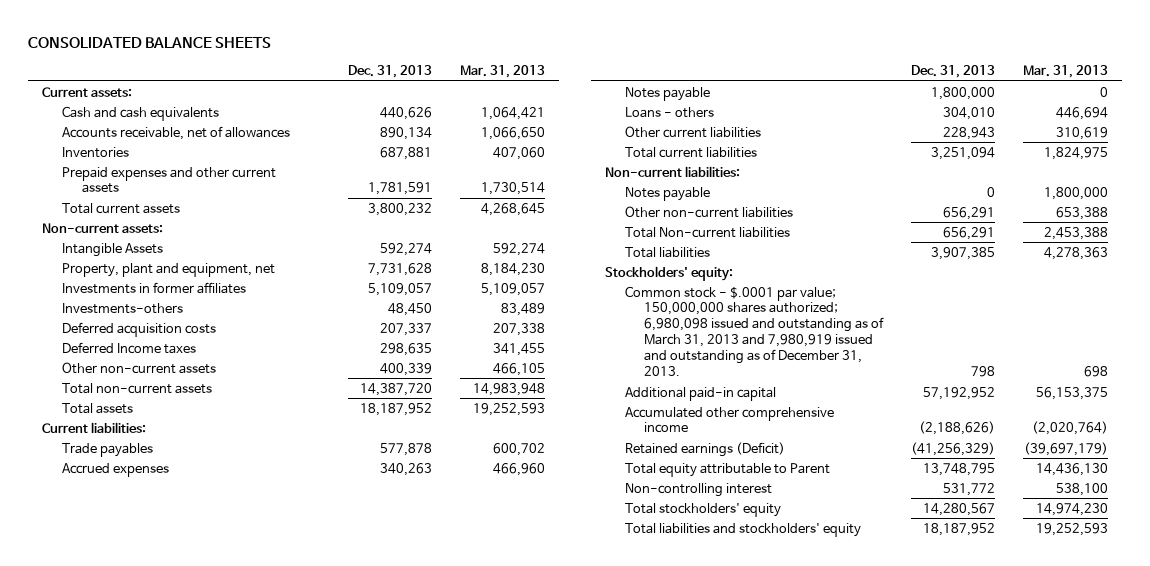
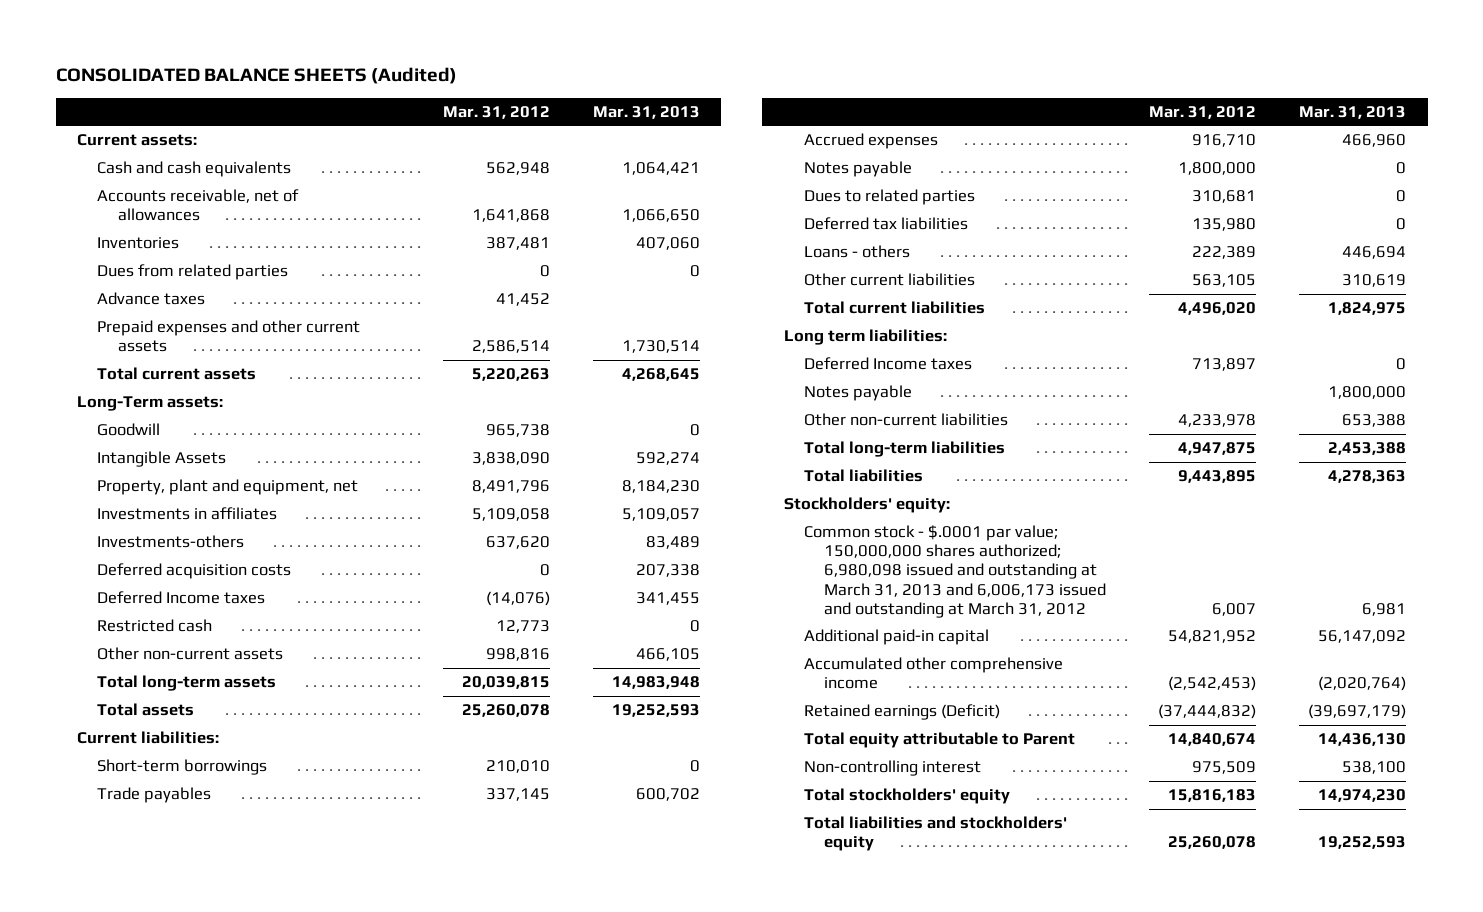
[28,37,272,49] CONSOLIDATED BALANCE SHEETS -> [55,67,457,85] CONSOLIDATED BALANCE SHEETS (Audited)
[348,65,433,79] Dec. 31, 2013 -> none
none -> [442,105,550,119] Mar. 31, 2012
none -> [97,264,289,281] Dues from related parties
none -> [97,292,206,306] Advance taxes
[42,222,164,233] Non-current assets: -> none
none -> [77,396,224,412] Long-Term assets:
none -> [97,423,161,437] Goodwill
[61,281,246,294] Investments in former affiliates -> [97,507,278,521] Investments in affiliates
none -> [97,619,213,633] Restricted cash
[61,382,212,394] Total non-current assets -> [97,675,277,692] Total long-term assets
none -> [97,759,268,776] Short-term borrowings
none -> [803,189,975,206] Dues to related parties
none -> [803,217,968,231] Deferred tax liabilities
[605,165,741,177] Non-current liabilities: -> none
none -> [783,329,947,346] Long term liabilities:
none -> [803,357,972,371] Deferred Income taxes
[624,226,790,238] Total Non-current liabilities -> [803,441,1005,458] Total long-term liabilities
[624,285,885,377] Common stock - $.0001 par value; 150,000,000 shares authorized; 6,980,098 issued and outstanding as of March 31, 2013 and 7,980,919 issued and outstanding as of December 31, 2013. -> [803,525,1107,618] Common stock - $.0001 par value; 150,000,000 shares authorized; 6,980,098 issued and outstanding at March 31, 2013 and 6,006,173 issued and outstanding at March 31, 2012
[1084,366,1109,378] 698 -> [1362,602,1407,616] 6,981
[1036,386,1109,400] 56,153,375 -> [1318,630,1407,644] 56,147,092

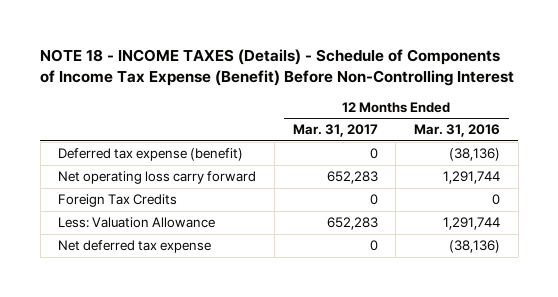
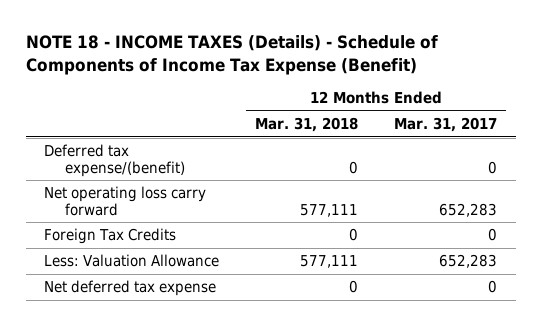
[40,49,515,87] NOTE 18 - INCOME TAXES (Details) - Schedule of Components of Income Tax Expense (Benefit) Before Non-Controlling Interest -> [26,35,439,75] NOTE 18 - INCOME TAXES (Details) - Schedule of Components of Income Tax Expense (Benefit)
[414,124,501,138] Mar. 31, 2016 -> none
none -> [255,116,359,132] Mar. 31, 2018
[58,148,244,162] Deferred tax expense (benefit) -> [44,144,185,177] Deferred tax expense/(benefit)

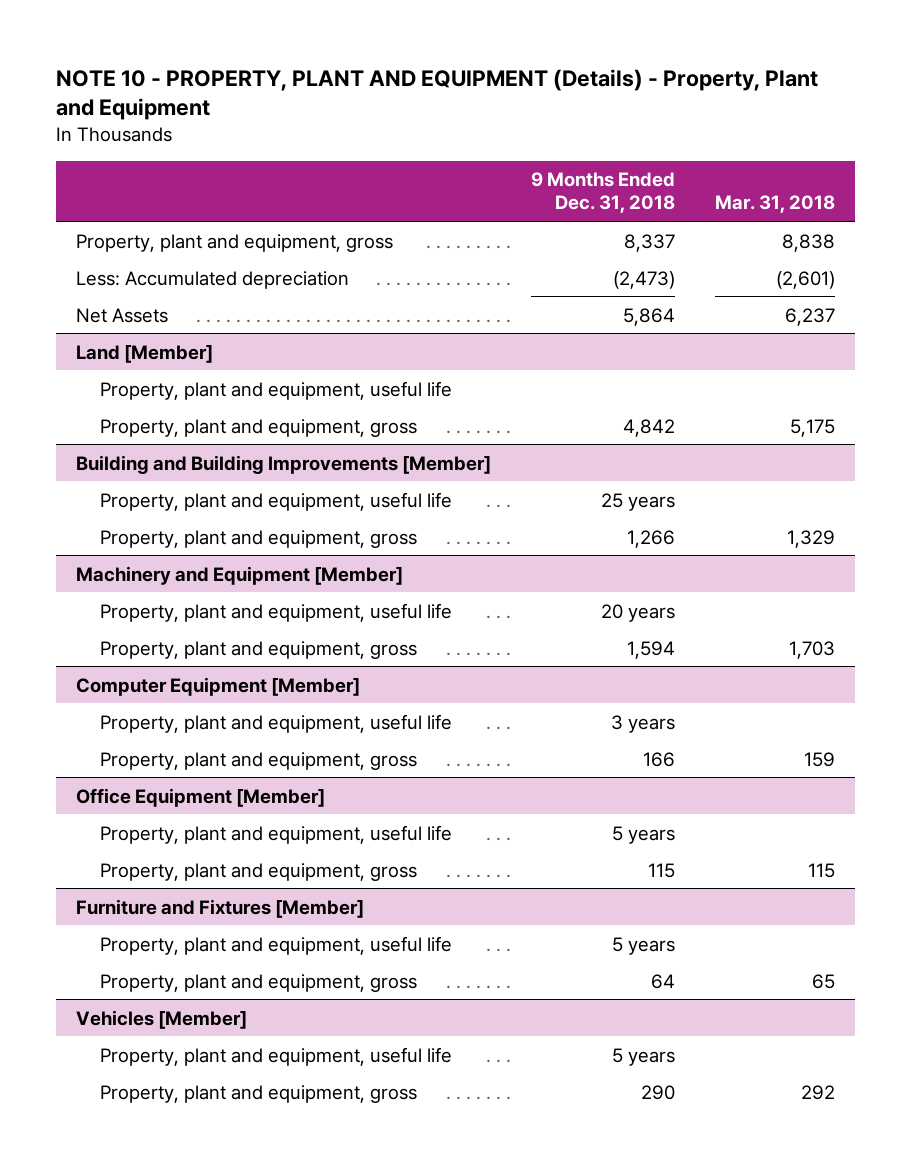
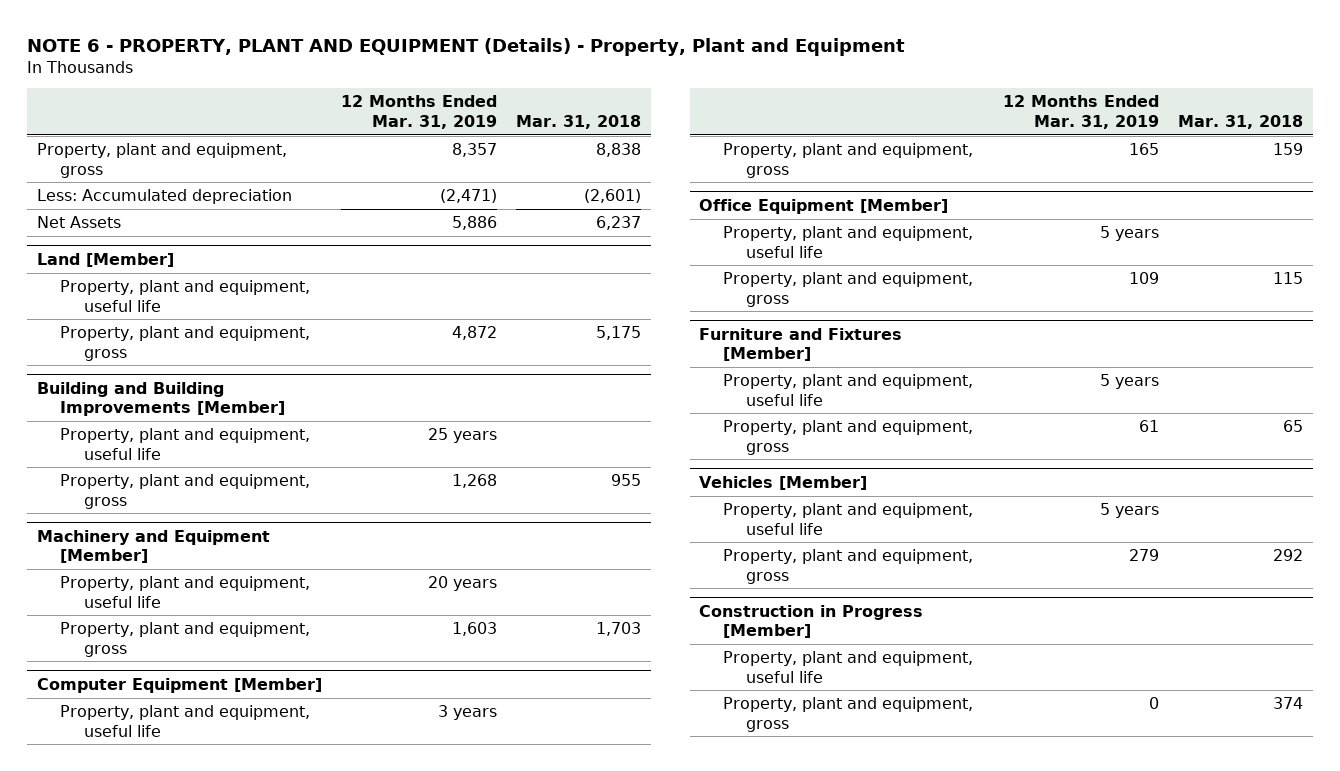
[55,68,818,121] NOTE 10 - PROPERTY, PLANT AND EQUIPMENT (Details) - Property, Plant and Equipment -> [27,37,906,56] NOTE 6 - PROPERTY, PLANT AND EQUIPMENT (Details) - Property, Plant and Equipment
[530,172,675,214] 9 Months Ended Dec. 31, 2018 -> none
none -> [340,95,497,129] 12 Months Ended Mar. 31, 2019
[786,529,835,548] 1,329 -> [610,474,641,487] 955
none -> [699,604,924,639] Construction in Progress [Member]
none -> [722,651,973,683] Property, plant and equipment, useful life
none -> [722,697,973,732] Property, plant and equipment, gross

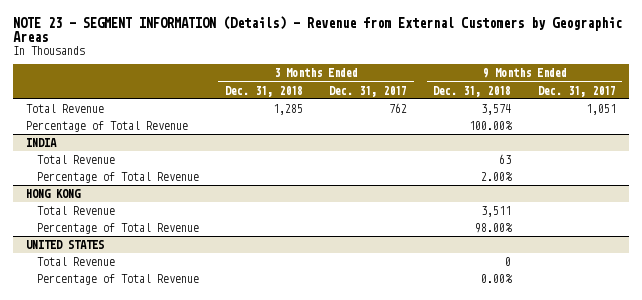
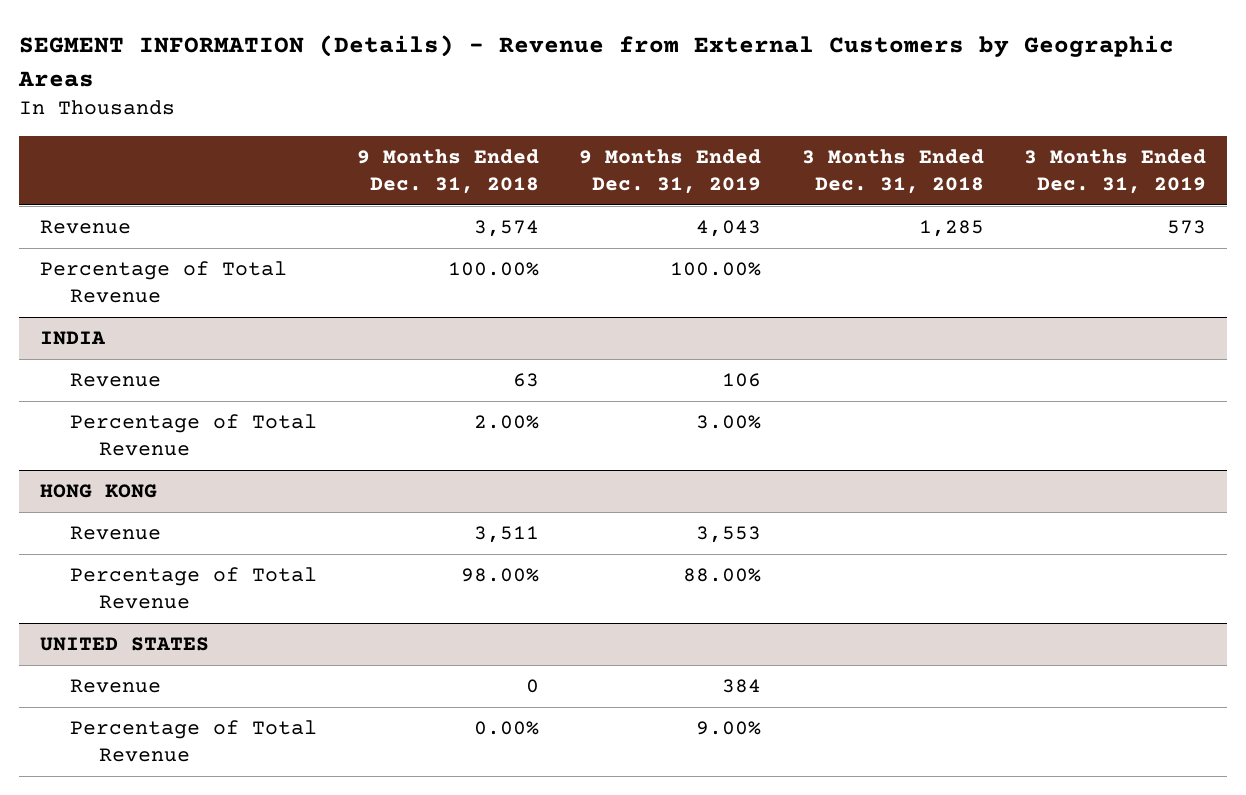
[13,15,623,43] NOTE 23 - SEGMENT INFORMATION (Details) - Revenue from External Customers by Geographic Areas -> [18,35,1175,87] SEGMENT INFORMATION (Details) - Revenue from External Customers by Geographic Areas
[329,85,408,97] Dec. 31, 2017 -> none
[537,85,616,97] Dec. 31, 2017 -> none
none -> [579,149,762,194] 9 Months Ended Dec. 31, 2019
none -> [1024,149,1207,194] 3 Months Ended Dec. 31, 2019
[26,103,105,113] Total Revenue -> [39,220,131,235] Revenue
[36,154,115,164] Total Revenue -> [69,373,161,388] Revenue
[36,205,115,215] Total Revenue -> [69,526,161,541] Revenue
[36,256,115,266] Total Revenue -> [69,679,161,694] Revenue

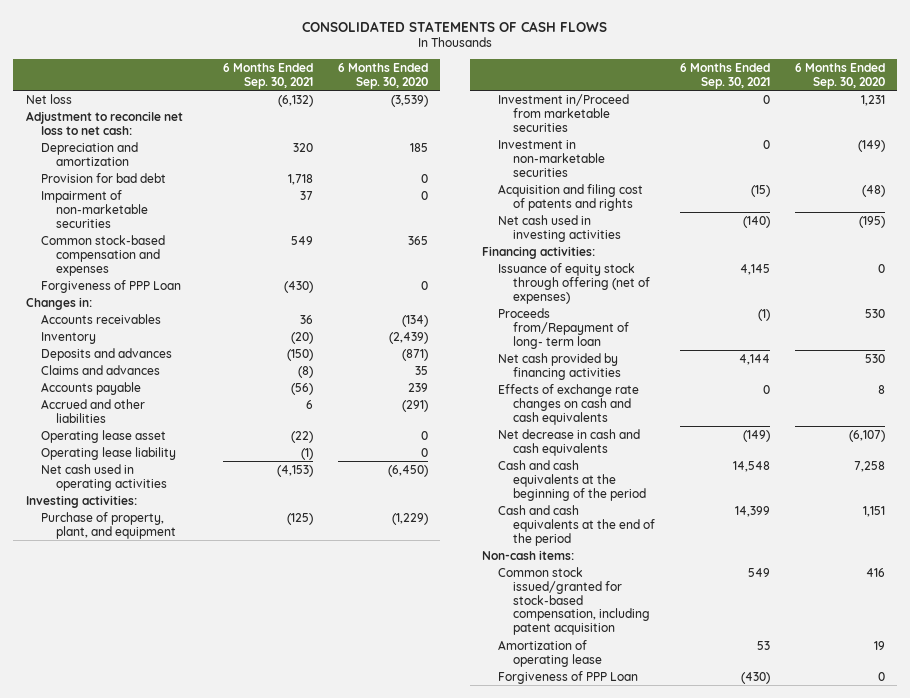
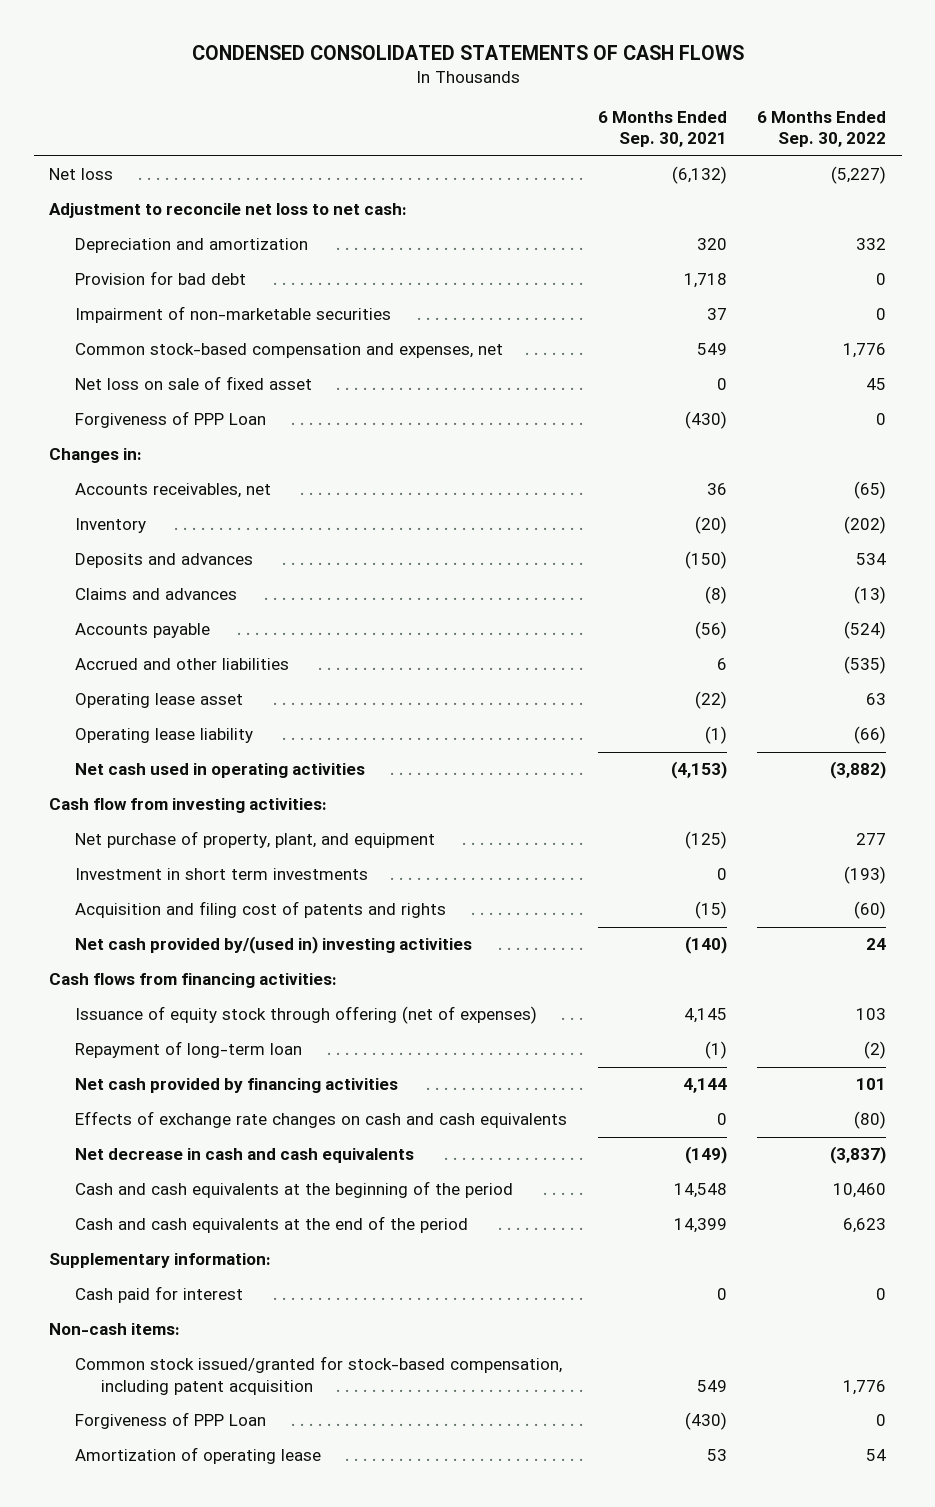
[302,20,608,32] CONSOLIDATED STATEMENTS OF CASH FLOWS -> [191,45,744,61] CONDENSED CONSOLIDATED STATEMENTS OF CASH FLOWS
[338,63,429,89] 6 Months Ended Sep. 30, 2020 -> none
none -> [757,111,887,148] 6 Months Ended Sep. 30, 2022
[40,234,165,276] Common stock-based compensation and expenses -> [75,343,504,359] Common stock-based compensation and expenses, net
none -> [75,376,313,391] Net loss on sale of fixed asset
[40,313,161,324] Accounts receivables -> [75,483,272,499] Accounts receivables, net
[497,93,629,132] Investment in/Proceed from marketable securities -> none
[497,139,605,177] Investment in non-marketable securities -> none
[25,494,137,508] Investing activities: -> [49,798,328,814] Cash flow from investing activities:
[40,511,177,539] Purchase of property, plant, and equipment -> [75,831,436,849] Net purchase of property, plant, and equipment
none -> [75,868,369,881] Investment in short term investments
[497,214,621,242] Net cash used in investing activities -> [75,936,473,955] Net cash provided by/(used in) investing activities
[482,245,596,259] Financing activities: -> [49,973,338,989] Cash flows from financing activities:
[497,307,629,349] Proceeds from/Repayment of long- term loan -> [75,1041,303,1059] Repayment of long-term loan
none -> [49,1253,272,1269] Supplementary information:
none -> [75,1286,244,1304] Cash paid for interest
[497,639,602,667] Amortization of operating lease -> [75,1447,322,1465] Amortization of operating lease

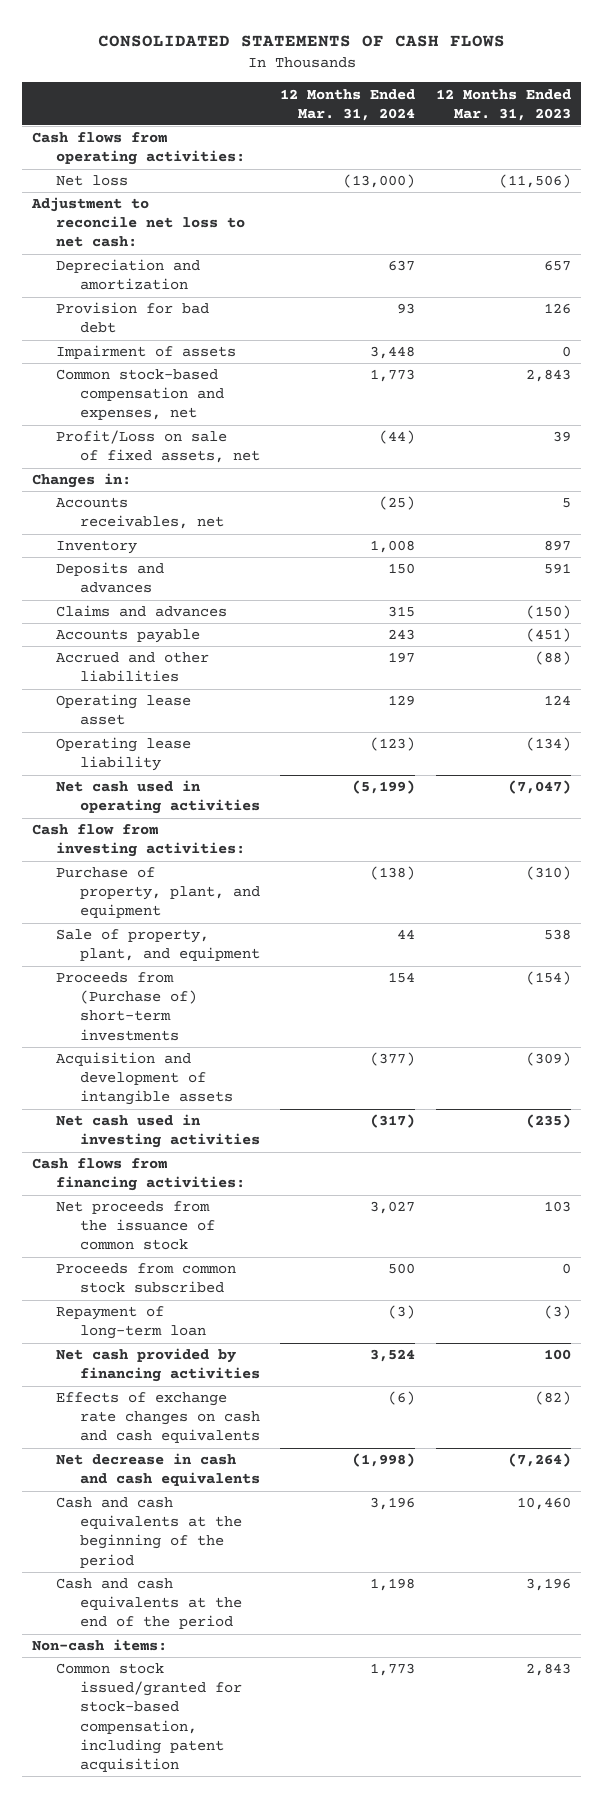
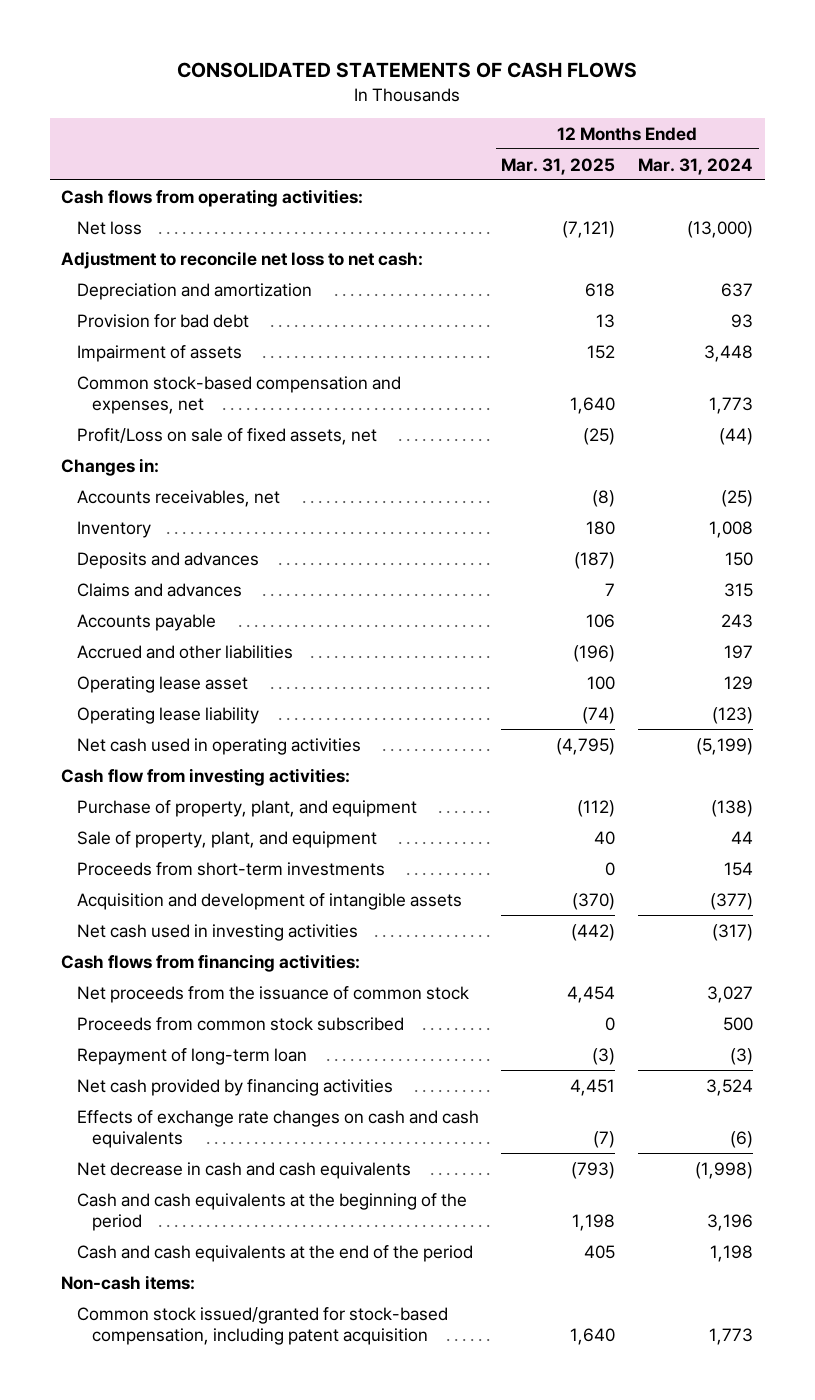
[435,88,571,121] 12 Months Ended Mar. 31, 2023 -> none
none -> [501,157,616,175] Mar. 31, 2025
[56,972,197,1041] Proceeds from (Purchase of) short-term investments -> [76,861,385,876] Proceeds from short-term investments

